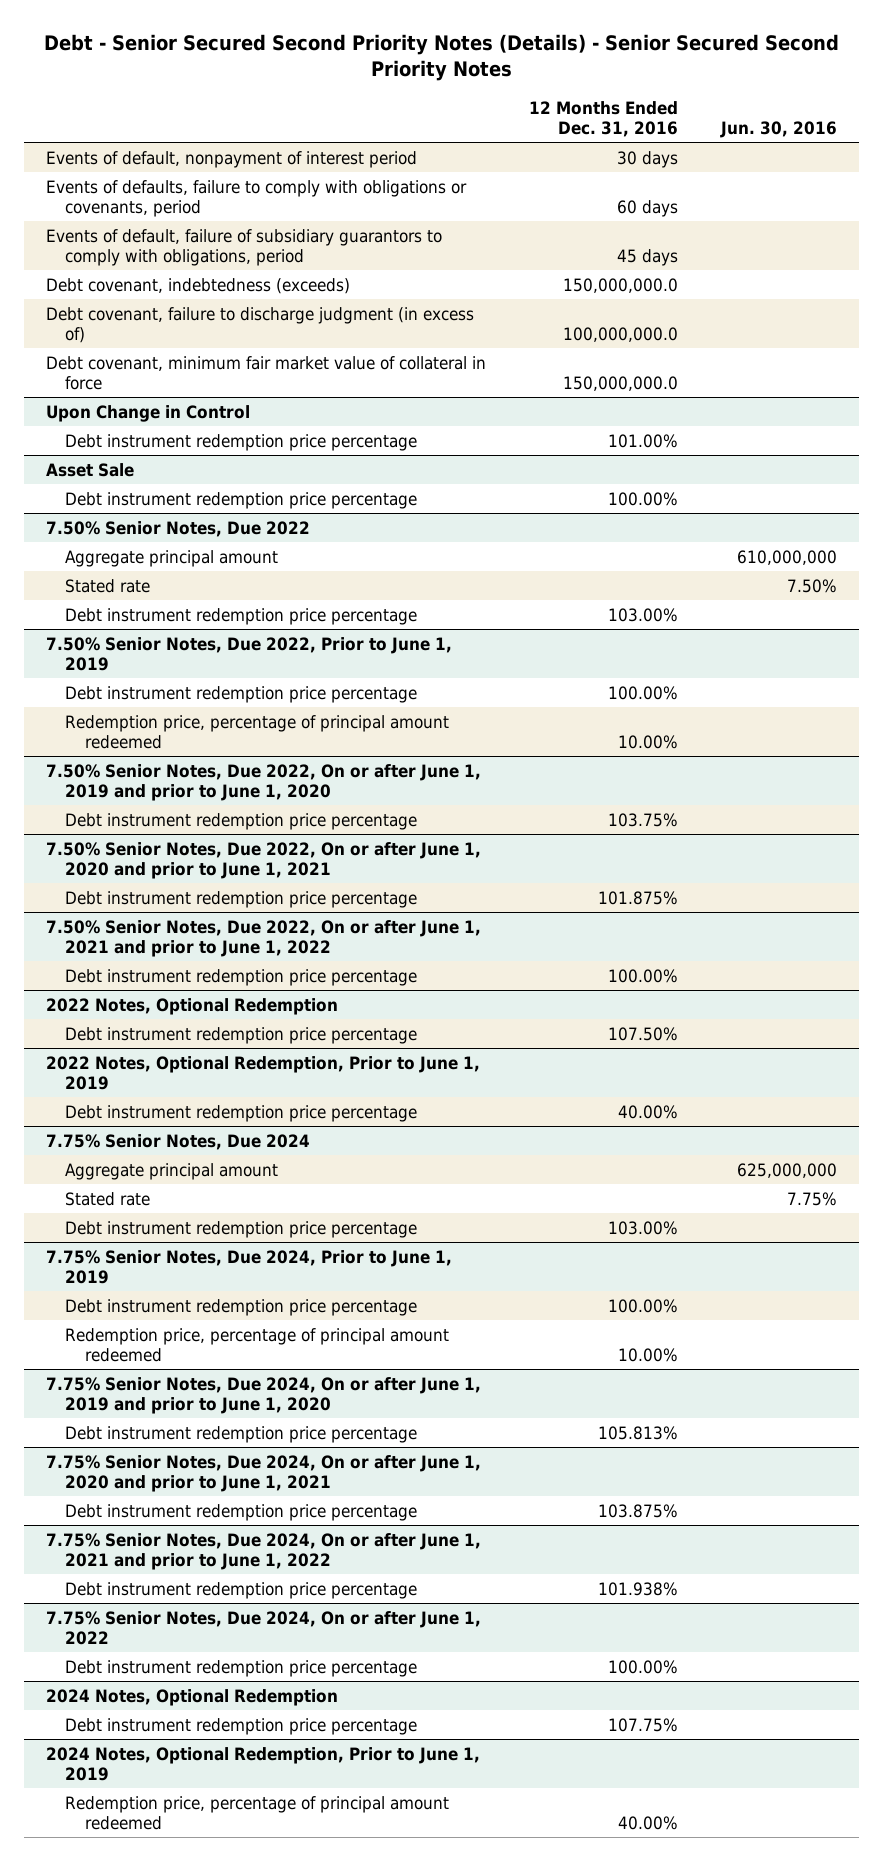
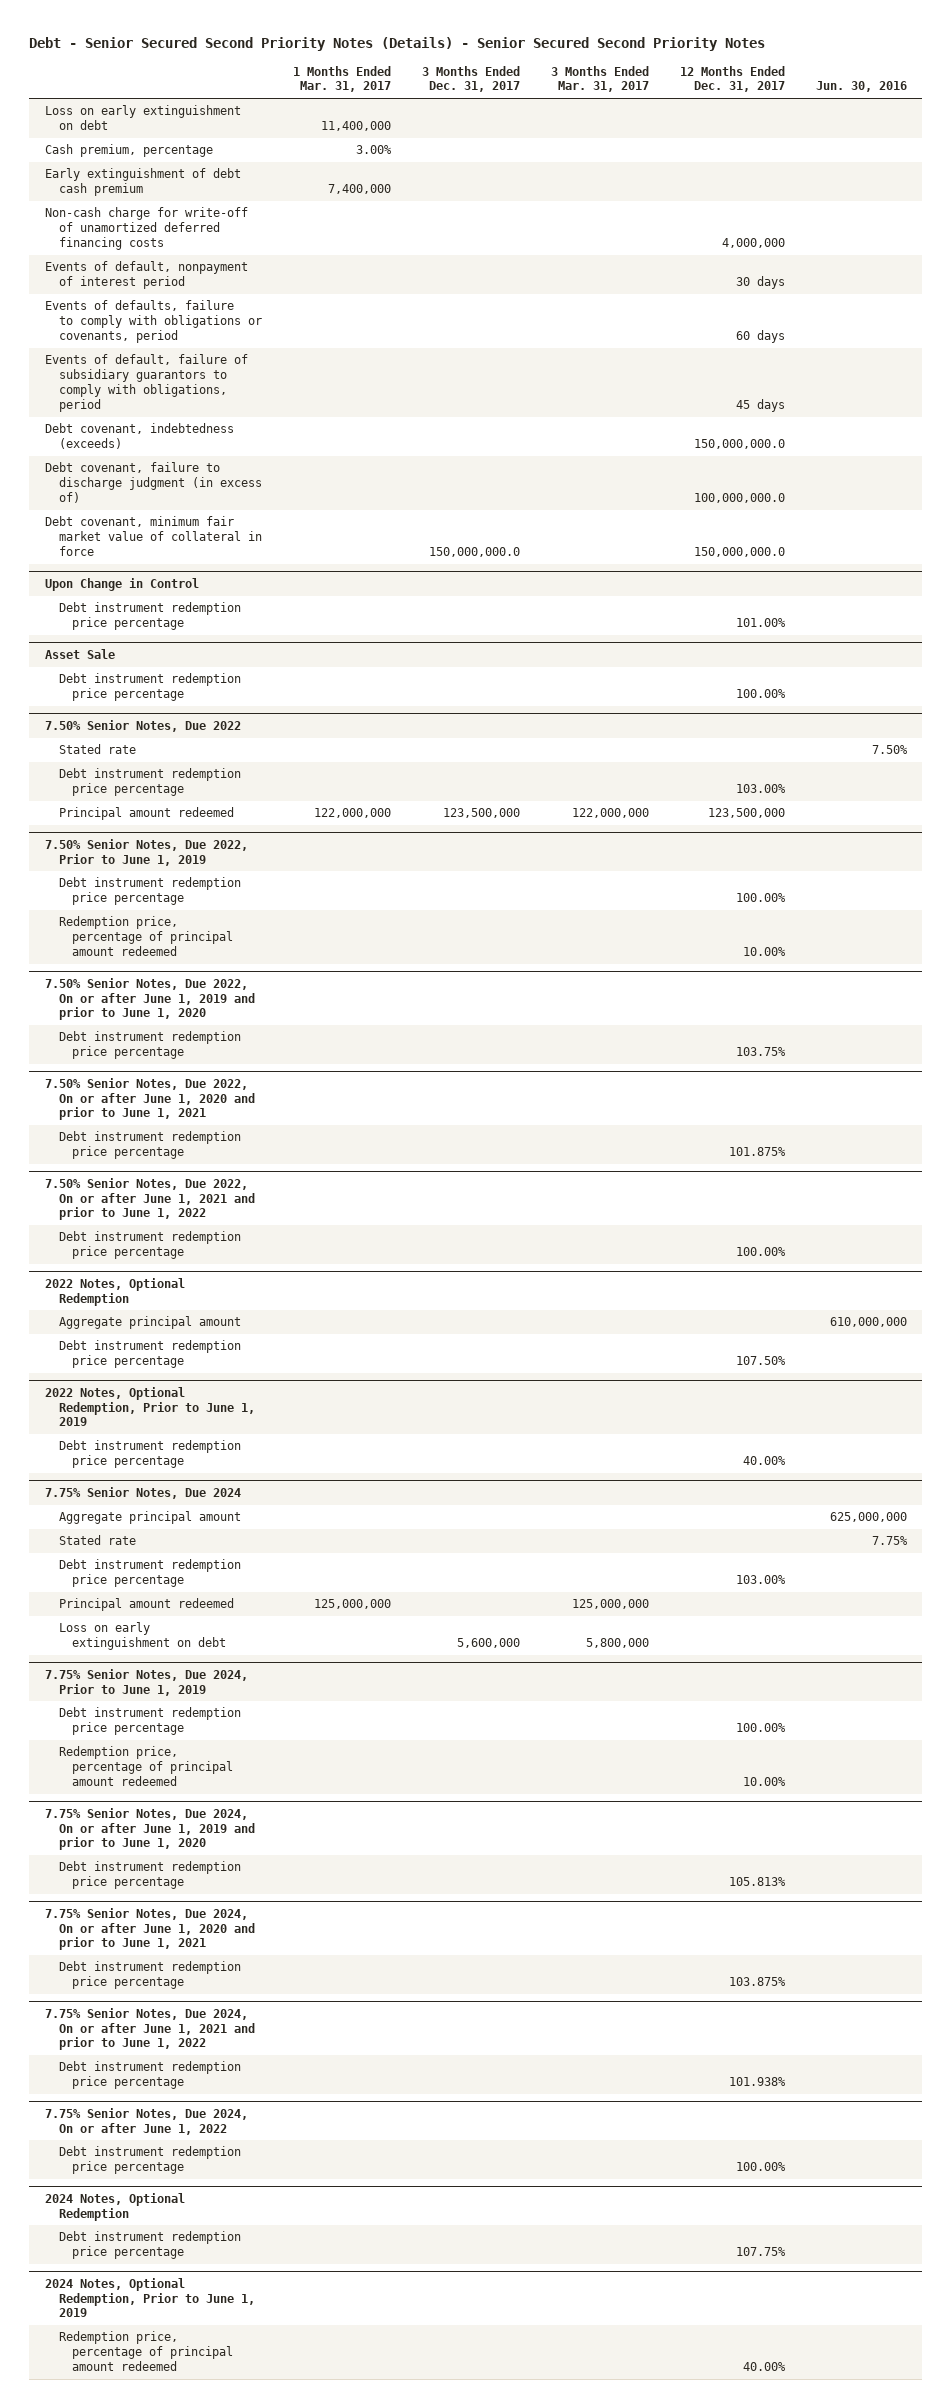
[529,100,679,137] 12 Months Ended Dec. 31, 2016 -> none
none -> [292,65,391,93] 1 Months Ended Mar. 31, 2017
none -> [421,65,520,93] 3 Months Ended Dec. 31, 2017
none -> [550,65,649,93] 3 Months Ended Mar. 31, 2017
none -> [679,65,785,93] 12 Months Ended Dec. 31, 2017
none -> [44,105,241,131] Loss on early extinguishment on debt
none -> [44,144,213,158] Cash premium, percentage
none -> [44,168,241,197] Early extinguishment of debt cash premium
none -> [44,207,248,250] Non-cash charge for write-off of unamortized deferred financing costs
[65,549,279,567] Aggregate principal amount -> none
none -> [58,807,234,821] Principal amount redeemed
none -> [58,1316,241,1330] Aggregate principal amount
none -> [58,1598,234,1612] Principal amount redeemed
none -> [58,1622,227,1651] Loss on early extinguishment on debt

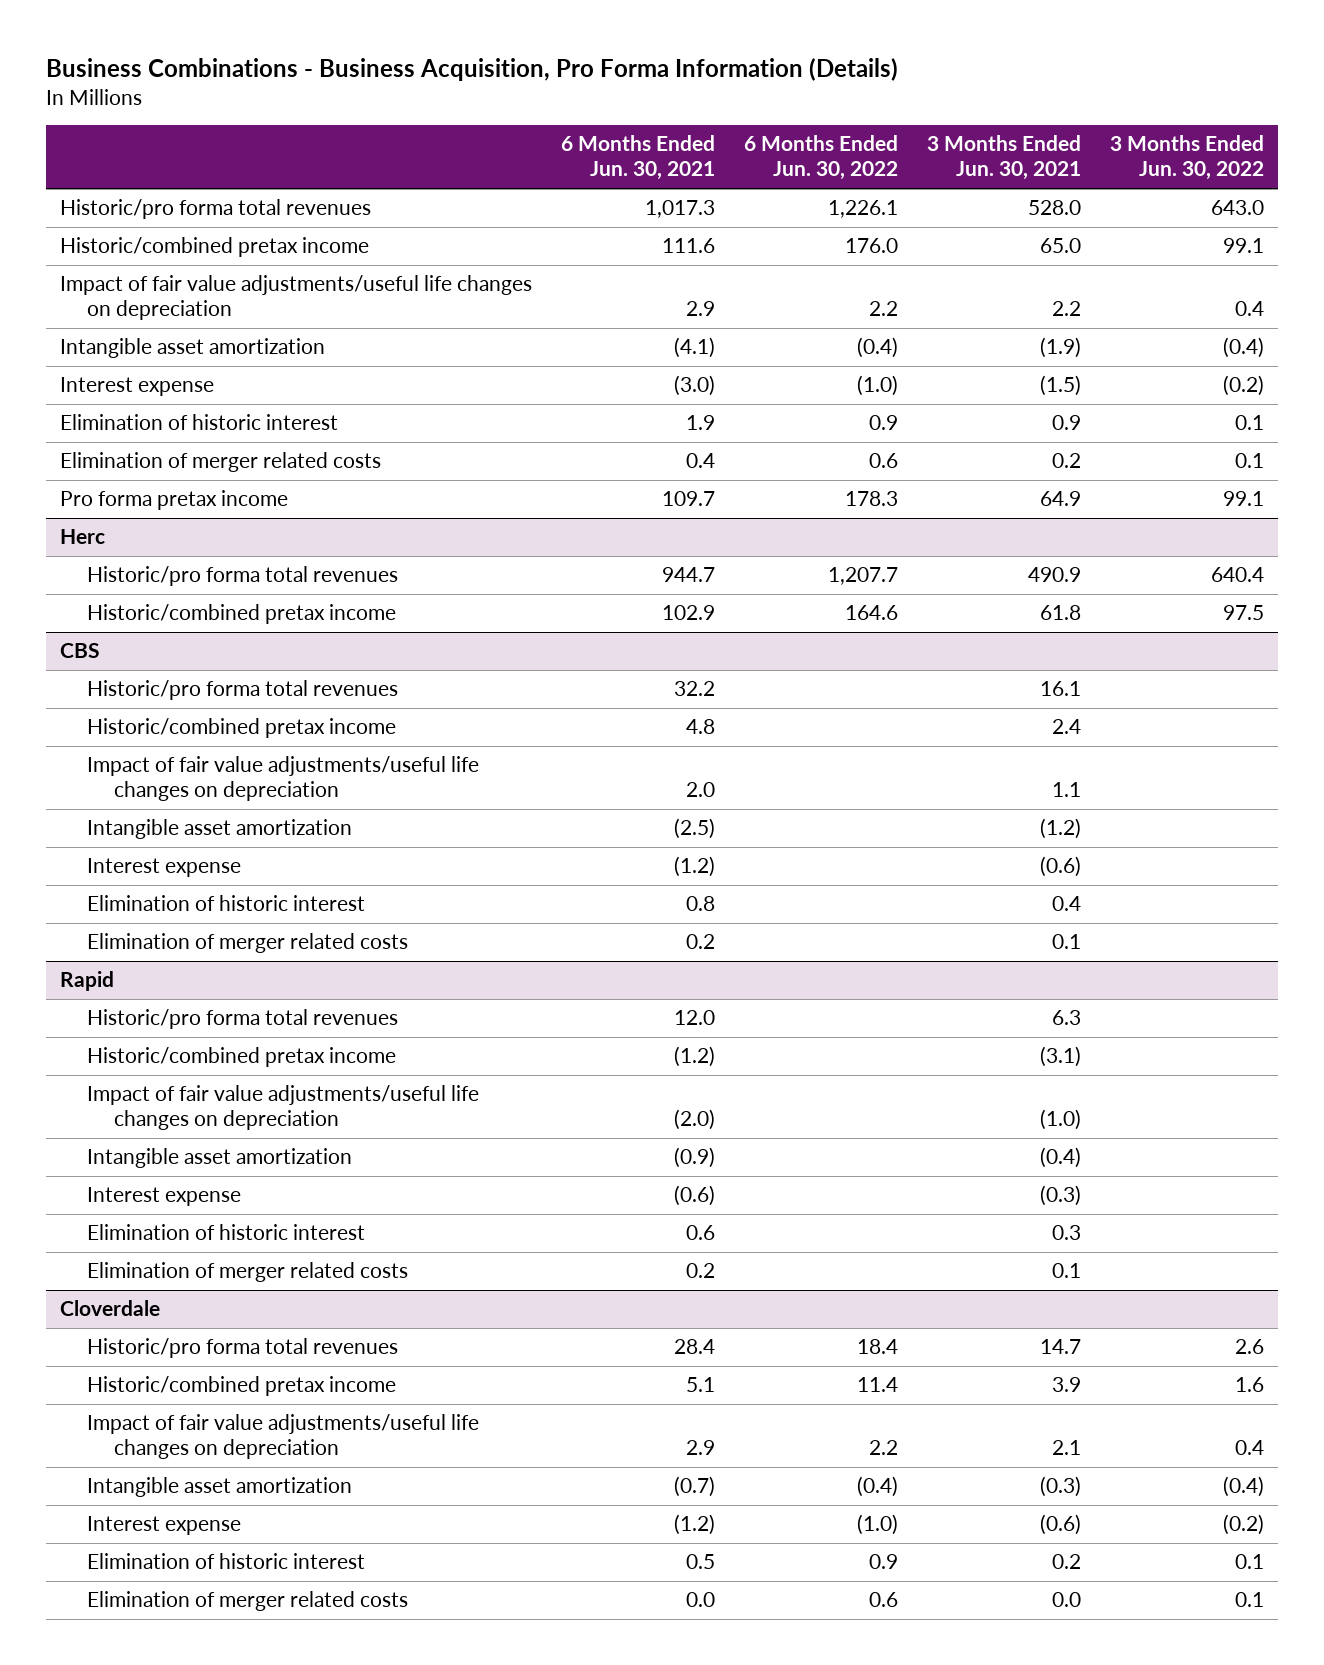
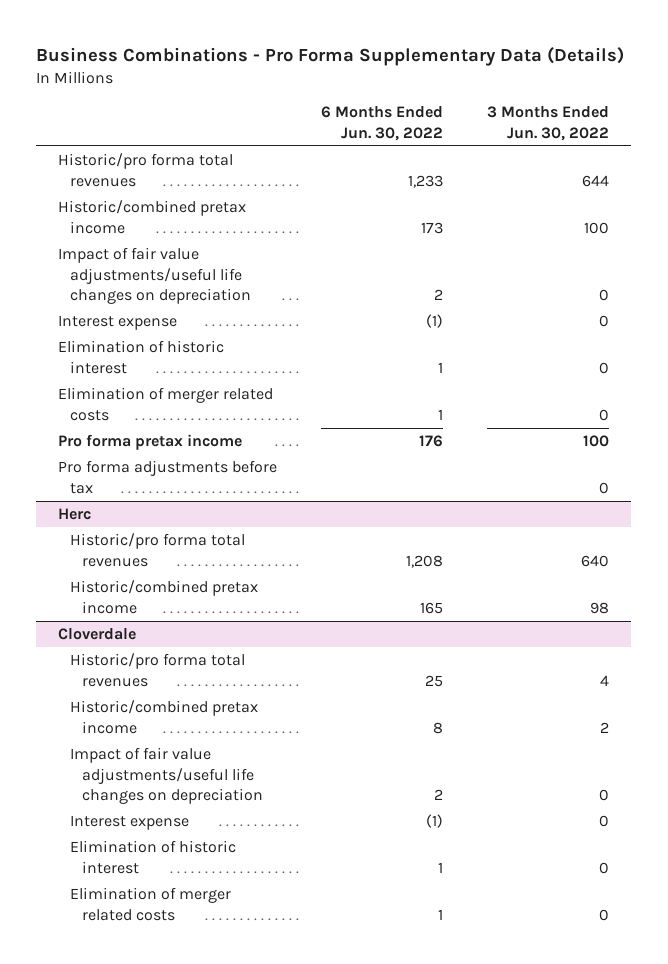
[45,58,898,82] Business Combinations - Business Acquisition, Pro Forma Information (Details) -> [36,47,625,67] Business Combinations - Pro Forma Supplementary Data (Details)
[561,135,716,181] 6 Months Ended Jun. 30, 2021 -> none
[926,135,1081,181] 3 Months Ended Jun. 30, 2021 -> none
[60,338,326,359] Intangible asset amortization -> none
[828,200,899,219] 1,226.1 -> [408,174,444,188] 1,233
[1210,200,1264,216] 643.0 -> [582,174,610,187] 644
[845,238,899,254] 176.0 -> [421,221,444,234] 173
[1222,238,1264,254] 99.1 -> [584,221,610,234] 100
[869,301,899,317] 2.2 -> [434,289,444,301] 2
[1234,301,1264,317] 0.4 -> [599,289,610,302] 0
[857,375,899,397] (1.0) -> [426,314,444,329] (1)
[1222,375,1264,397] (0.2) -> [599,315,610,328] 0
[869,415,899,431] 0.9 -> [438,361,444,373] 1
[1234,415,1264,431] 0.1 -> [599,361,610,374] 0
[869,453,899,469] 0.6 -> [438,408,444,420] 1
[1234,453,1264,469] 0.1 -> [599,408,610,421] 0
[845,491,899,507] 178.3 -> [419,435,444,448] 176
[1222,491,1264,507] 99.1 -> [583,435,610,448] 100
none -> [58,460,278,494] Pro forma adjustments before tax
[60,643,101,659] CBS -> none
[87,680,399,701] Historic/pro forma total revenues -> none
[87,718,397,739] Historic/combined pretax income -> none
[87,756,480,802] Impact of fair value adjustments/useful life changes on depreciation -> none
[87,819,353,840] Intangible asset amortization -> none
[87,858,242,878] Interest expense -> none
[87,895,366,912] Elimination of historic interest -> none
[87,933,409,954] Elimination of merger related costs -> none
[60,971,115,992] Rapid -> none
[87,1009,399,1030] Historic/pro forma total revenues -> none
[87,1047,397,1068] Historic/combined pretax income -> none
[87,1085,480,1131] Impact of fair value adjustments/useful life changes on depreciation -> none
[87,1148,353,1169] Intangible asset amortization -> none
[87,1187,242,1207] Interest expense -> none
[87,1224,366,1241] Elimination of historic interest -> none
[87,1262,409,1283] Elimination of merger related costs -> none
[828,567,899,586] 1,207.7 -> [406,554,444,568] 1,208
[1210,567,1264,583] 640.4 -> [581,554,610,567] 640
[845,605,899,621] 164.6 -> [420,601,444,614] 165
[1222,605,1264,621] 97.5 -> [590,601,610,614] 98
[87,1477,353,1498] Intangible asset amortization -> none
[857,1339,899,1355] 18.4 -> [425,674,444,687] 25
[1234,1339,1264,1355] 2.6 -> [600,674,610,686] 4
[857,1377,899,1393] 11.4 -> [433,721,444,734] 8
[1234,1377,1264,1393] 1.6 -> [600,721,610,733] 2
[869,1440,899,1456] 2.2 -> [434,789,444,801] 2
[1234,1440,1264,1456] 0.4 -> [599,789,610,802] 0
[857,1514,899,1536] (1.0) -> [426,814,444,829] (1)
[1222,1514,1264,1536] (0.2) -> [599,815,610,828] 0
[869,1554,899,1570] 0.9 -> [438,861,444,873] 1
[1234,1554,1264,1570] 0.1 -> [599,861,610,874] 0
[869,1592,899,1608] 0.6 -> [438,908,444,920] 1
[1234,1592,1264,1608] 0.1 -> [599,908,610,921] 0

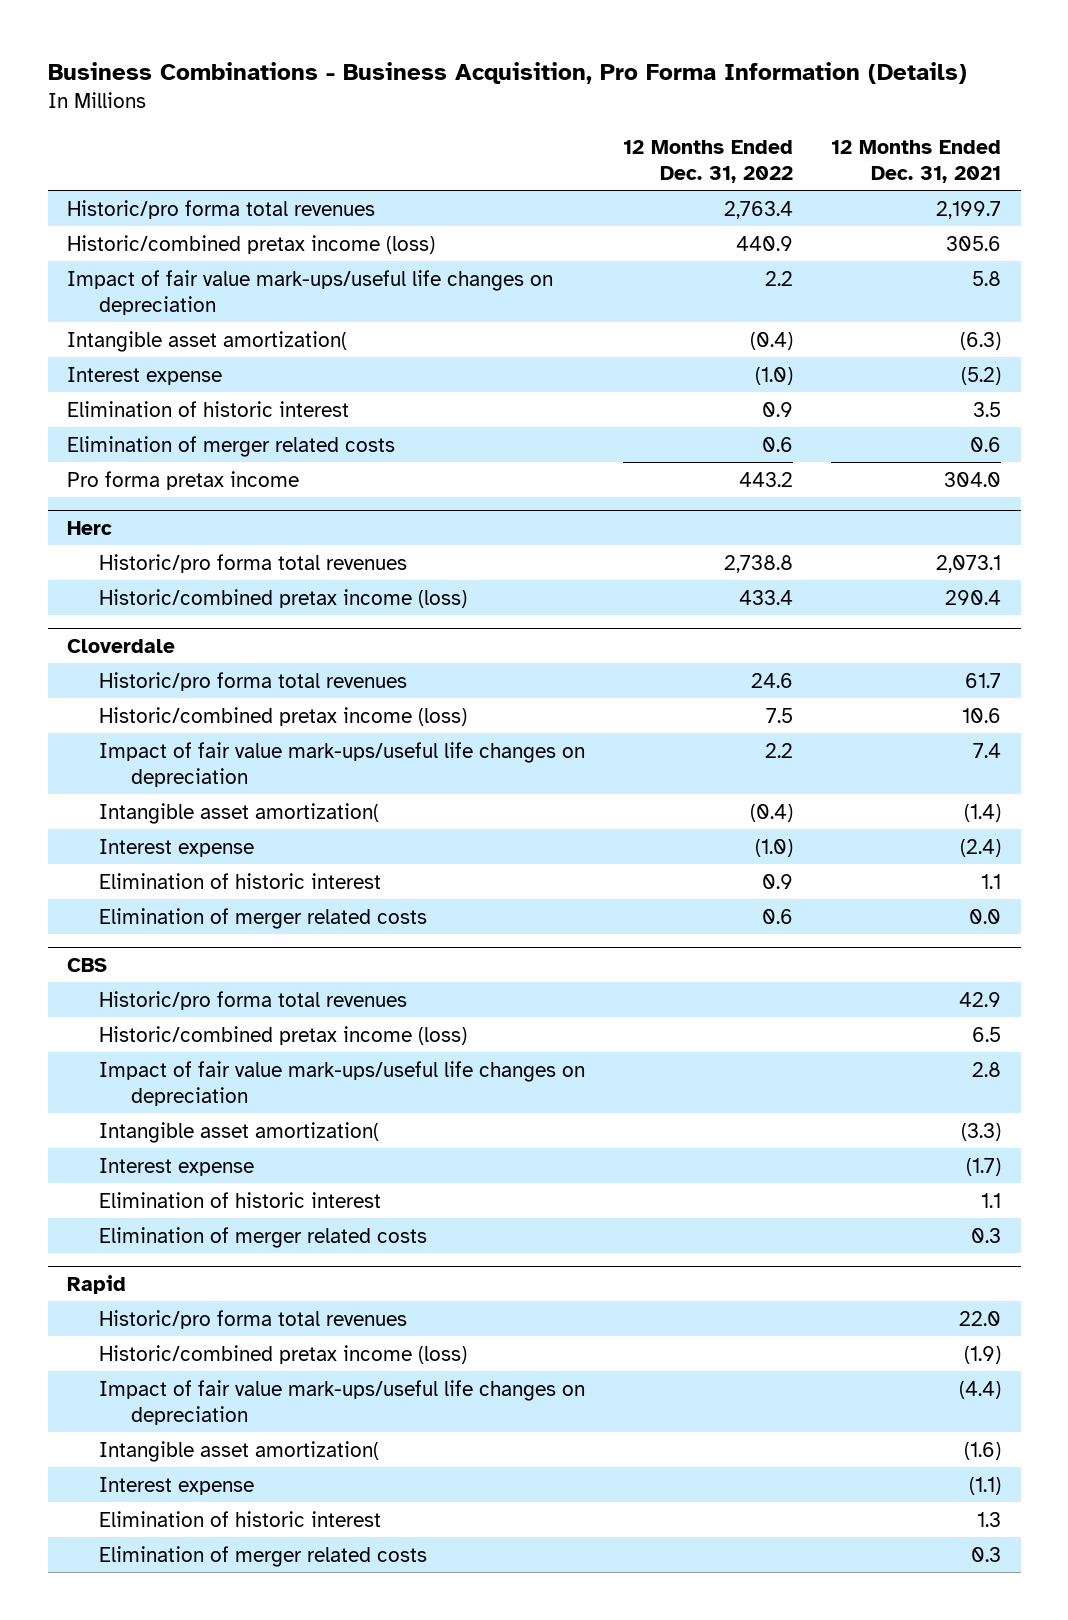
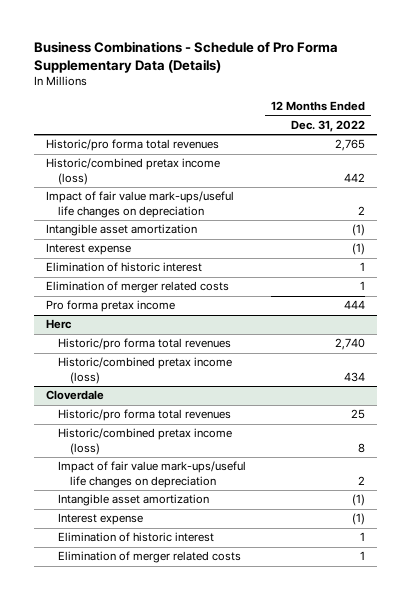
[47,62,967,85] Business Combinations - Business Acquisition, Pro Forma Information (Details) -> [33,40,338,73] Business Combinations - Schedule of Pro Forma Supplementary Data (Details)
[831,140,1002,184] 12 Months Ended Dec. 31, 2021 -> none
[724,200,794,219] 2,763.4 -> [334,139,365,152] 2,765
[736,235,794,251] 440.9 -> [343,173,365,183] 442
[765,270,794,286] 2.2 -> [357,206,365,216] 2
[66,330,347,352] Intangible asset amortization( -> [46,224,198,237] Intangible asset amortization
[750,331,794,350] (0.4) -> [351,224,365,237] (1)
[755,366,794,385] (1.0) -> [351,243,365,256] (1)
[762,401,794,417] 0.9 -> [359,262,365,272] 1
[762,436,794,452] 0.6 -> [359,281,365,291] 1
[739,471,794,487] 443.2 -> [343,300,365,310] 444
[724,554,794,573] 2,738.8 -> [334,338,365,351] 2,740
[739,589,794,605] 433.4 -> [343,372,365,383] 434
[66,957,107,972] CBS -> none
[98,990,407,1010] Historic/pro forma total revenues -> none
[98,1025,467,1045] Historic/combined pretax income (loss) -> none
[98,1060,585,1106] Impact of fair value mark-ups/useful life changes on depreciation -> none
[98,1121,379,1143] Intangible asset amortization( -> none
[98,1157,254,1176] Interest expense -> none
[98,1191,381,1208] Elimination of historic interest -> none
[98,1226,427,1248] Elimination of merger related costs -> none
[66,1274,126,1294] Rapid -> none
[98,1309,407,1329] Historic/pro forma total revenues -> none
[98,1344,467,1364] Historic/combined pretax income (loss) -> none
[98,1379,585,1425] Impact of fair value mark-ups/useful life changes on depreciation -> none
[98,1440,379,1462] Intangible asset amortization( -> none
[98,1476,254,1495] Interest expense -> none
[98,1510,381,1527] Elimination of historic interest -> none
[98,1545,427,1567] Elimination of merger related costs -> none
[751,672,794,688] 24.6 -> [350,409,365,420] 25
[766,707,794,723] 7.5 -> [357,443,365,454] 8
[765,742,794,758] 2.2 -> [357,476,365,486] 2
[98,802,379,824] Intangible asset amortization( -> [58,494,210,507] Intangible asset amortization
[750,803,794,822] (0.4) -> [351,494,365,507] (1)
[755,838,794,857] (1.0) -> [351,513,365,526] (1)
[762,873,794,889] 0.9 -> [359,532,365,542] 1
[762,908,794,924] 0.6 -> [359,551,365,561] 1

